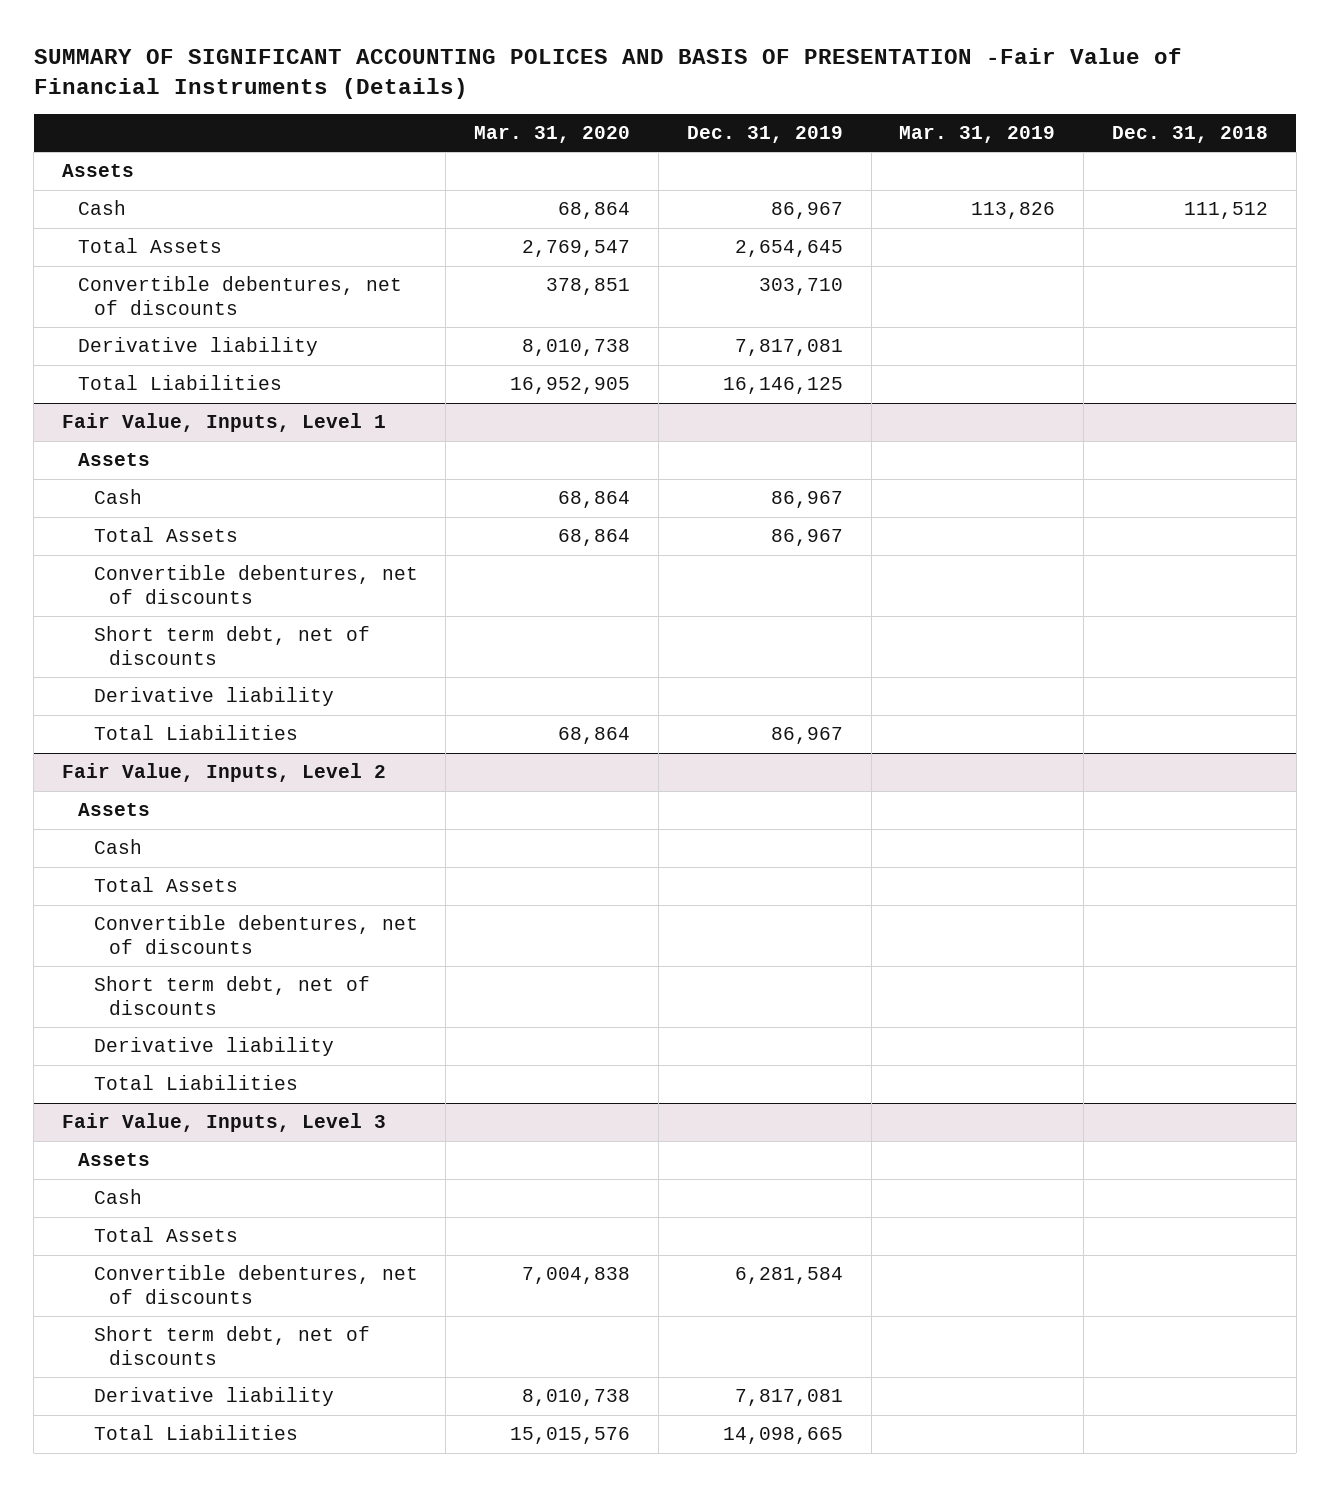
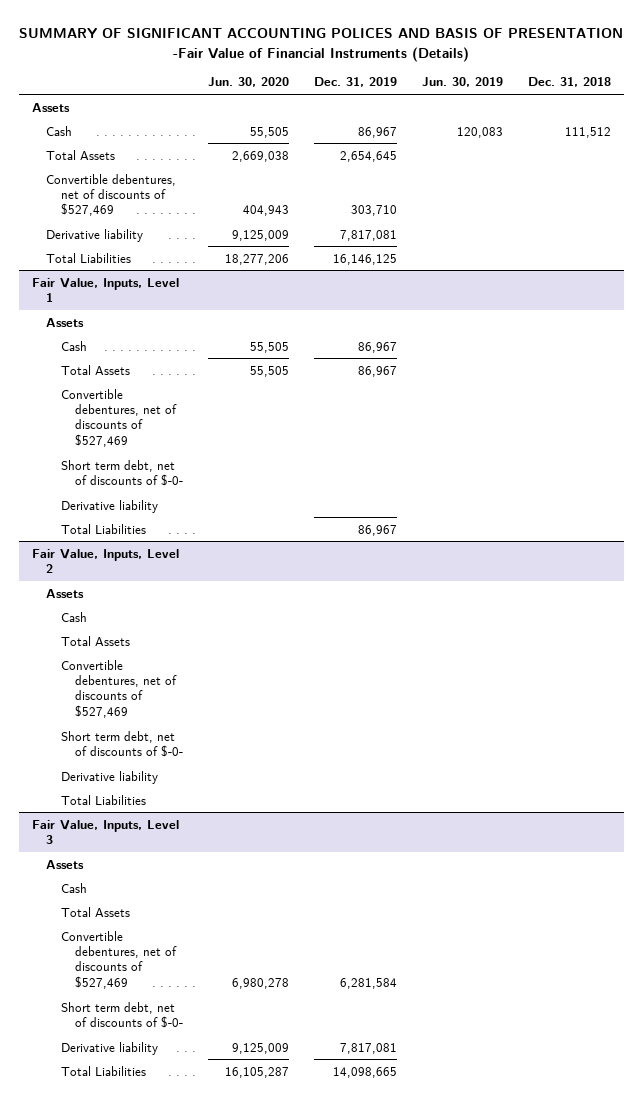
[474,125,631,143] Mar. 31, 2020 -> none
[899,125,1056,143] Mar. 31, 2019 -> none
none -> [208,77,290,88] Jun. 30, 2020
none -> [422,77,504,88] Jun. 30, 2019
[77,276,402,316] Convertible debentures, net of discounts -> [46,173,177,217] Convertible debentures, net of discounts of $527,469
[93,565,418,605] Convertible debentures, net of discounts -> [60,388,178,447] Convertible debentures, net of discounts of $527,469
[93,626,370,666] Short term debt, net of discounts -> [60,459,184,486] Short term debt, net of discounts of $-0-
[93,915,418,955] Convertible debentures, net of discounts -> [60,659,178,718] Convertible debentures, net of discounts of $527,469
[93,976,370,1016] Short term debt, net of discounts -> [60,730,184,757] Short term debt, net of discounts of $-0-
[93,1265,418,1305] Convertible debentures, net of discounts -> [60,930,178,989] Convertible debentures, net of discounts of $527,469
[93,1326,370,1366] Short term debt, net of discounts -> [60,1001,184,1028] Short term debt, net of discounts of $-0-

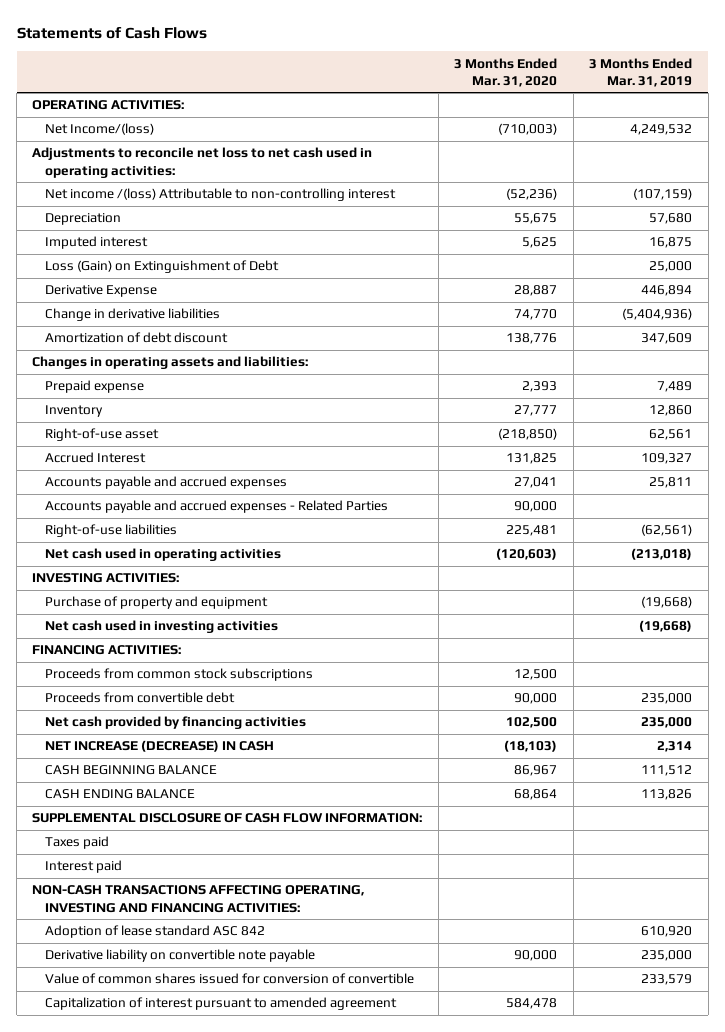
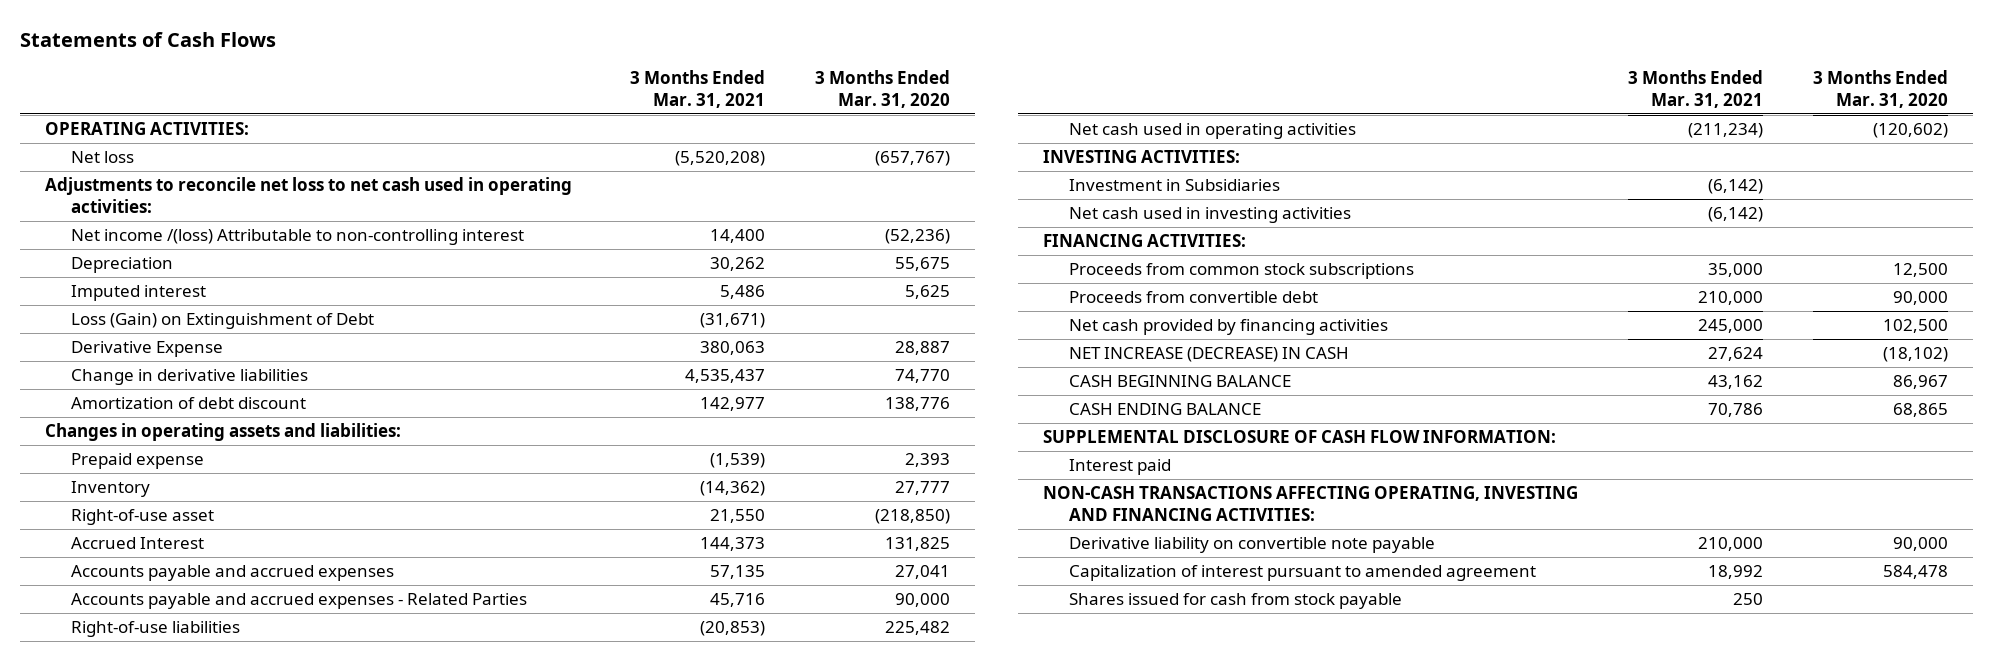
[589,57,693,87] 3 Months Ended Mar. 31, 2019 -> none
none -> [629,69,765,108] 3 Months Ended Mar. 31, 2021
[44,123,154,136] Net Income/(loss) -> [71,150,135,163] Net loss
[498,123,558,136] (710,003) -> [874,150,950,166] (657,767)
[506,525,558,537] 225,481 -> [884,620,950,635] 225,482
[496,548,558,561] (120,603) -> [1872,122,1948,138] (120,602)
[44,596,268,610] Purchase of property and equipment -> none
none -> [1069,178,1281,191] Investment in Subsidiaries
[504,740,558,753] (18,103) -> [1882,346,1948,362] (18,102)
[514,789,558,801] 68,864 -> [1892,402,1948,417] 68,865
[44,836,109,850] Taxes paid -> none
[44,925,265,939] Adoption of lease standard ASC 842 -> none
[44,973,414,985] Value of common shares issued for conversion of convertible -> none
none -> [1069,592,1403,609] Shares issued for cash from stock payable

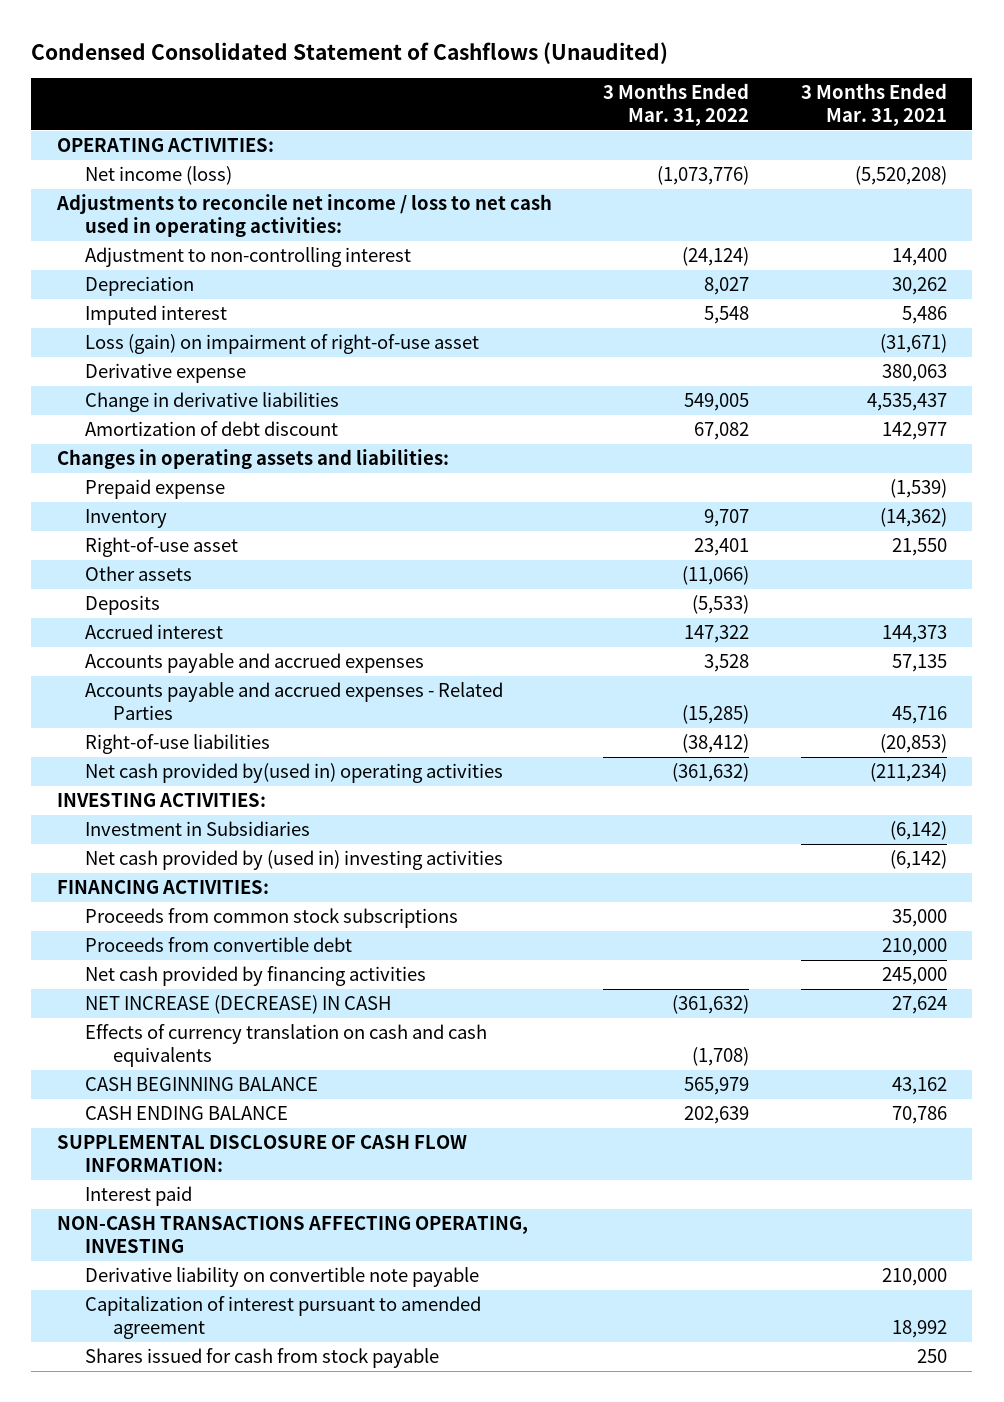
[19,31,276,47] Statements of Cash Flows -> [31,41,669,64] Condensed Consolidated Statement of Cashflows (Unaudited)
[814,69,950,108] 3 Months Ended Mar. 31, 2020 -> none
none -> [603,83,750,126] 3 Months Ended Mar. 31, 2022
[71,150,135,163] Net loss -> [85,166,233,186] Net income (loss)
[44,176,572,214] Adjustments to reconcile net loss to net cash used in operating activities: -> [56,194,553,237] Adjustments to reconcile net income / loss to net cash used in operating activities:
[71,228,525,245] Net income /(loss) Attributable to non-controlling interest -> [85,247,412,268] Adjustment to non-controlling interest
[71,312,375,329] Loss (Gain) on Extinguishment of Debt -> [85,334,480,355] Loss (gain) on impairment of right-of-use asset
[71,340,224,357] Derivative Expense -> [85,363,247,384] Derivative expense
none -> [85,566,193,582] Other assets
none -> [85,595,161,616] Deposits
[71,536,205,549] Accrued Interest -> [85,624,224,640] Accrued interest
[1069,122,1357,139] Net cash used in operating activities -> [85,763,504,784] Net cash provided by(used in) operating activities
[1069,206,1352,223] Net cash used in investing activities -> [85,850,504,871] Net cash provided by (used in) investing activities
none -> [85,1024,488,1067] Effects of currency translation on cash and cash equivalents
[1042,485,1578,522] NON-CASH TRANSACTIONS AFFECTING OPERATING, INVESTING AND FINANCING ACTIVITIES: -> [57,1216,529,1253] NON-CASH TRANSACTIONS AFFECTING OPERATING, INVESTING

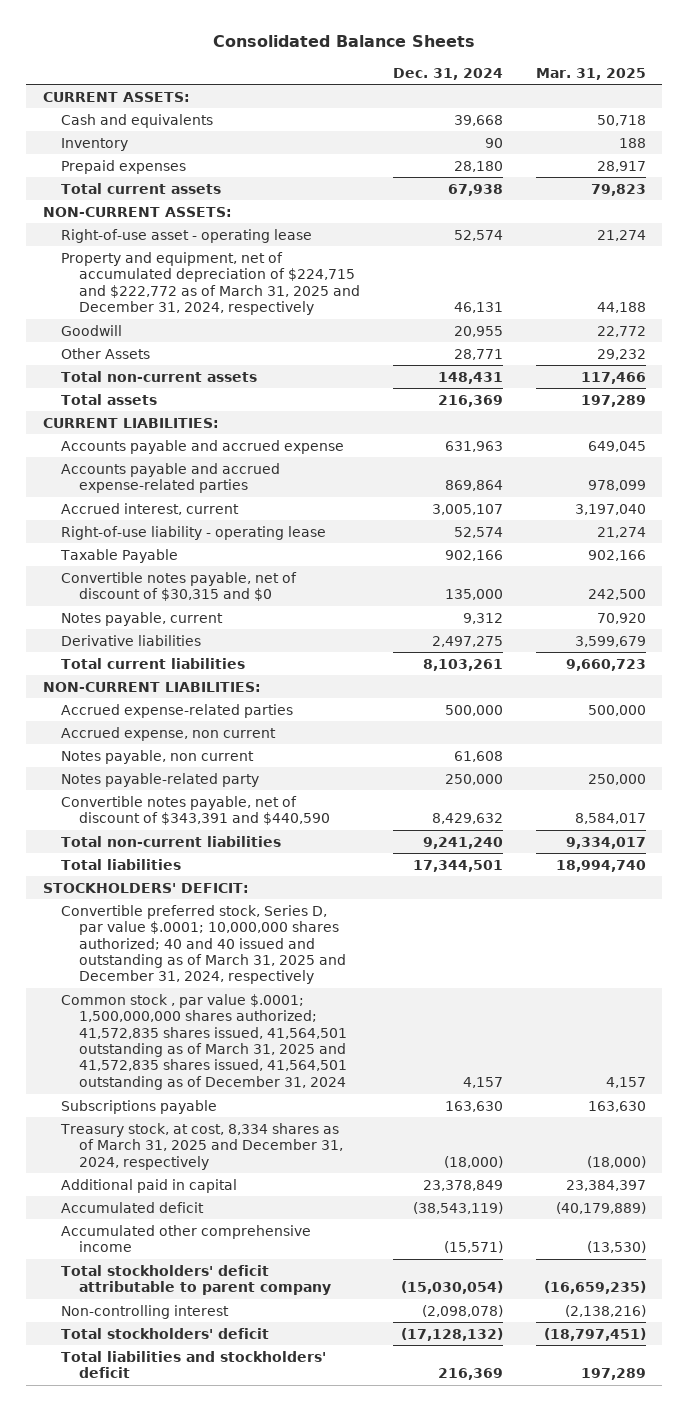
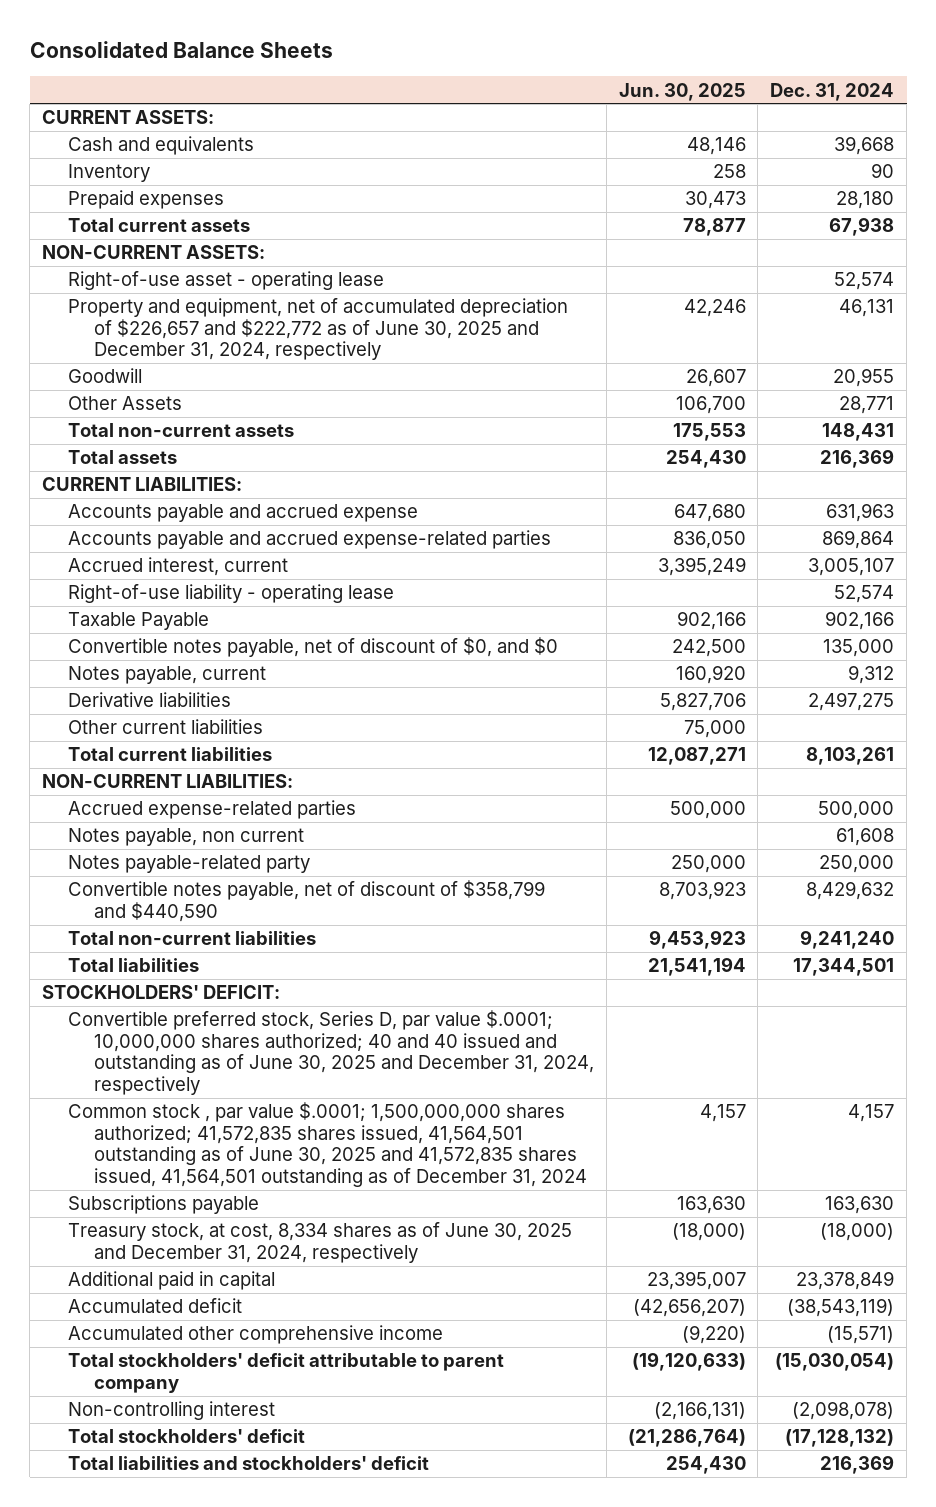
[535,67,646,80] Mar. 31, 2025 -> none
none -> [618,82,746,101] Jun. 30, 2025
[60,251,360,315] Property and equipment, net of accumulated depreciation of $224,715 and $222,772 as of March 31, 2025 and December 31, 2024, respectively -> [67,298,568,361] Property and equipment, net of accumulated depreciation of $226,657 and $222,772 as of June 30, 2025 and December 31, 2024, respectively
[60,571,297,602] Convertible notes payable, net of discount of $30,315 and $0 -> [67,637,558,658] Convertible notes payable, net of discount of $0, and $0
none -> [67,719,263,735] Other current liabilities
[60,726,276,741] Accrued expense, non current -> none
[60,795,330,826] Convertible notes payable, net of discount of $343,391 and $440,590 -> [67,880,545,922] Convertible notes payable, net of discount of $358,799 and $440,590
[60,904,346,985] Convertible preferred stock, Series D, par value $.0001; 10,000,000 shares authorized; 40 and 40 issued and outstanding as of March 31, 2025 and December 31, 2024, respectively -> [67,1010,595,1095] Convertible preferred stock, Series D, par value $.0001; 10,000,000 shares authorized; 40 and 40 issued and outstanding as of June 30, 2025 and December 31, 2024, respectively
[60,993,347,1090] Common stock , par value $.0001; 1,500,000,000 shares authorized; 41,572,835 shares issued, 41,564,501 outstanding as of March 31, 2025 and 41,572,835 shares issued, 41,564,501 outstanding as of December 31, 2024 -> [67,1102,588,1187] Common stock , par value $.0001; 1,500,000,000 shares authorized; 41,572,835 shares issued, 41,564,501 outstanding as of June 30, 2025 and 41,572,835 shares issued, 41,564,501 outstanding as of December 31, 2024
[59,1122,343,1170] Treasury stock, at cost, 8,334 shares as of March 31, 2025 and December 31, 2024, respectively -> [67,1222,572,1263] Treasury stock, at cost, 8,334 shares as of June 30, 2025 and December 31, 2024, respectively

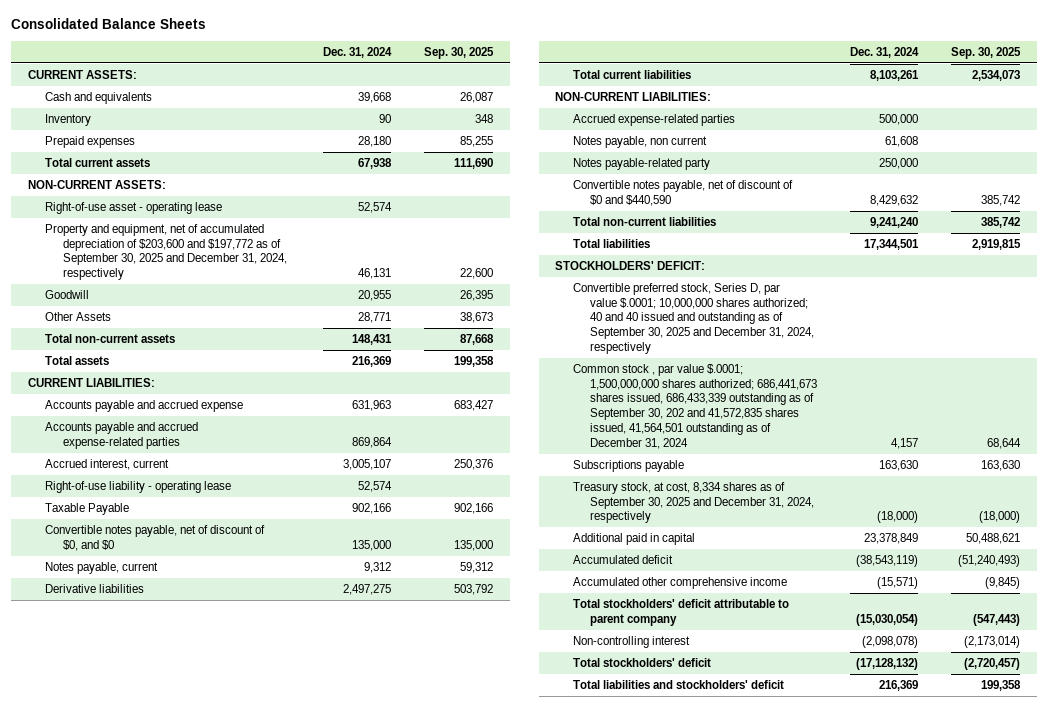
[618,82,746,101] Jun. 30, 2025 -> none
none -> [424,46,495,59] Sep. 30, 2025
[67,298,568,361] Property and equipment, net of accumulated depreciation of $226,657 and $222,772 as of June 30, 2025 and December 31, 2024, respectively -> [45,223,288,281] Property and equipment, net of accumulated depreciation of $203,600 and $197,772 as of September 30, 2025 and December 31, 2024, respectively
[67,719,263,735] Other current liabilities -> none
[67,880,545,922] Convertible notes payable, net of discount of $358,799 and $440,590 -> [572,179,793,206] Convertible notes payable, net of discount of $0 and $440,590
[67,1010,595,1095] Convertible preferred stock, Series D, par value $.0001; 10,000,000 shares authorized; 40 and 40 issued and outstanding as of June 30, 2025 and December 31, 2024, respectively -> [572,282,815,354] Convertible preferred stock, Series D, par value $.0001; 10,000,000 shares authorized; 40 and 40 issued and outstanding as of September 30, 2025 and December 31, 2024, respectively
[67,1102,588,1187] Common stock , par value $.0001; 1,500,000,000 shares authorized; 41,572,835 shares issued, 41,564,501 outstanding as of June 30, 2025 and 41,572,835 shares issued, 41,564,501 outstanding as of December 31, 2024 -> [572,363,818,449] Common stock , par value $.0001; 1,500,000,000 shares authorized; 686,441,673 shares issued, 686,433,339 outstanding as of September 30, 202 and 41,572,835 shares issued, 41,564,501 outstanding as of December 31, 2024
[67,1222,572,1263] Treasury stock, at cost, 8,334 shares as of June 30, 2025 and December 31, 2024, respectively -> [572,481,815,524] Treasury stock, at cost, 8,334 shares as of September 30, 2025 and December 31, 2024, respectively

